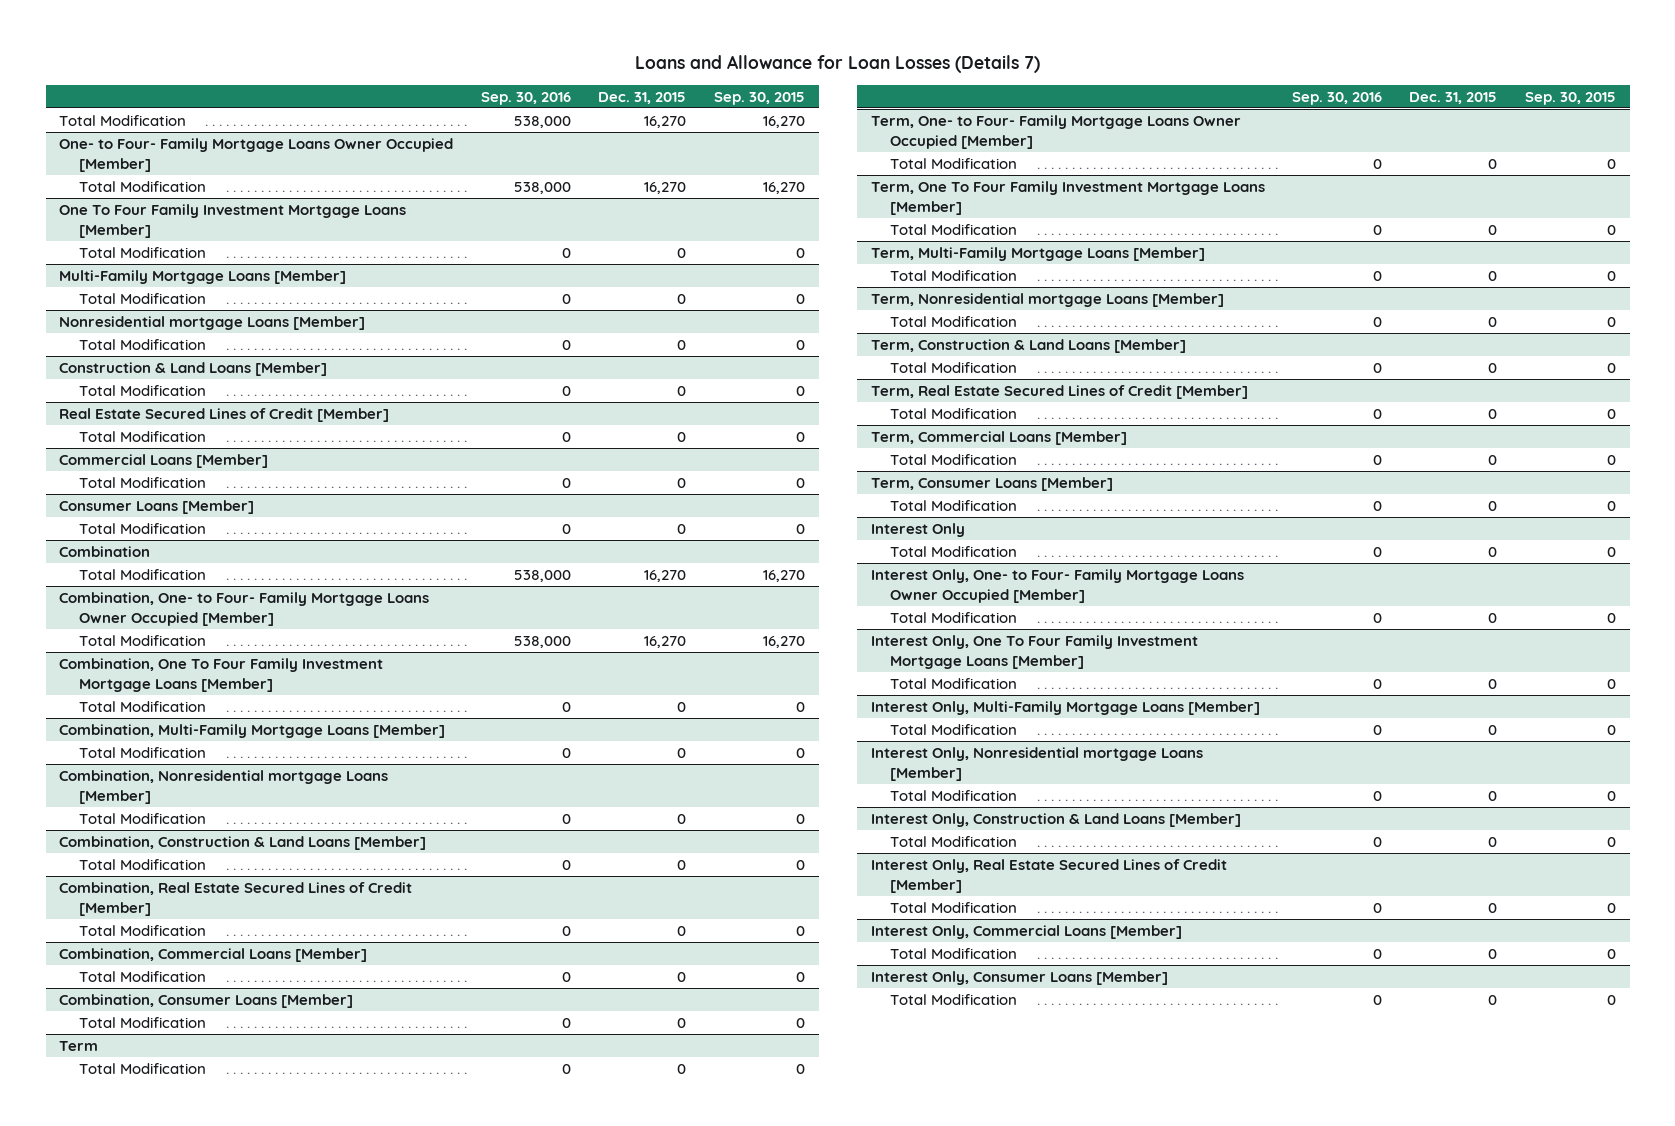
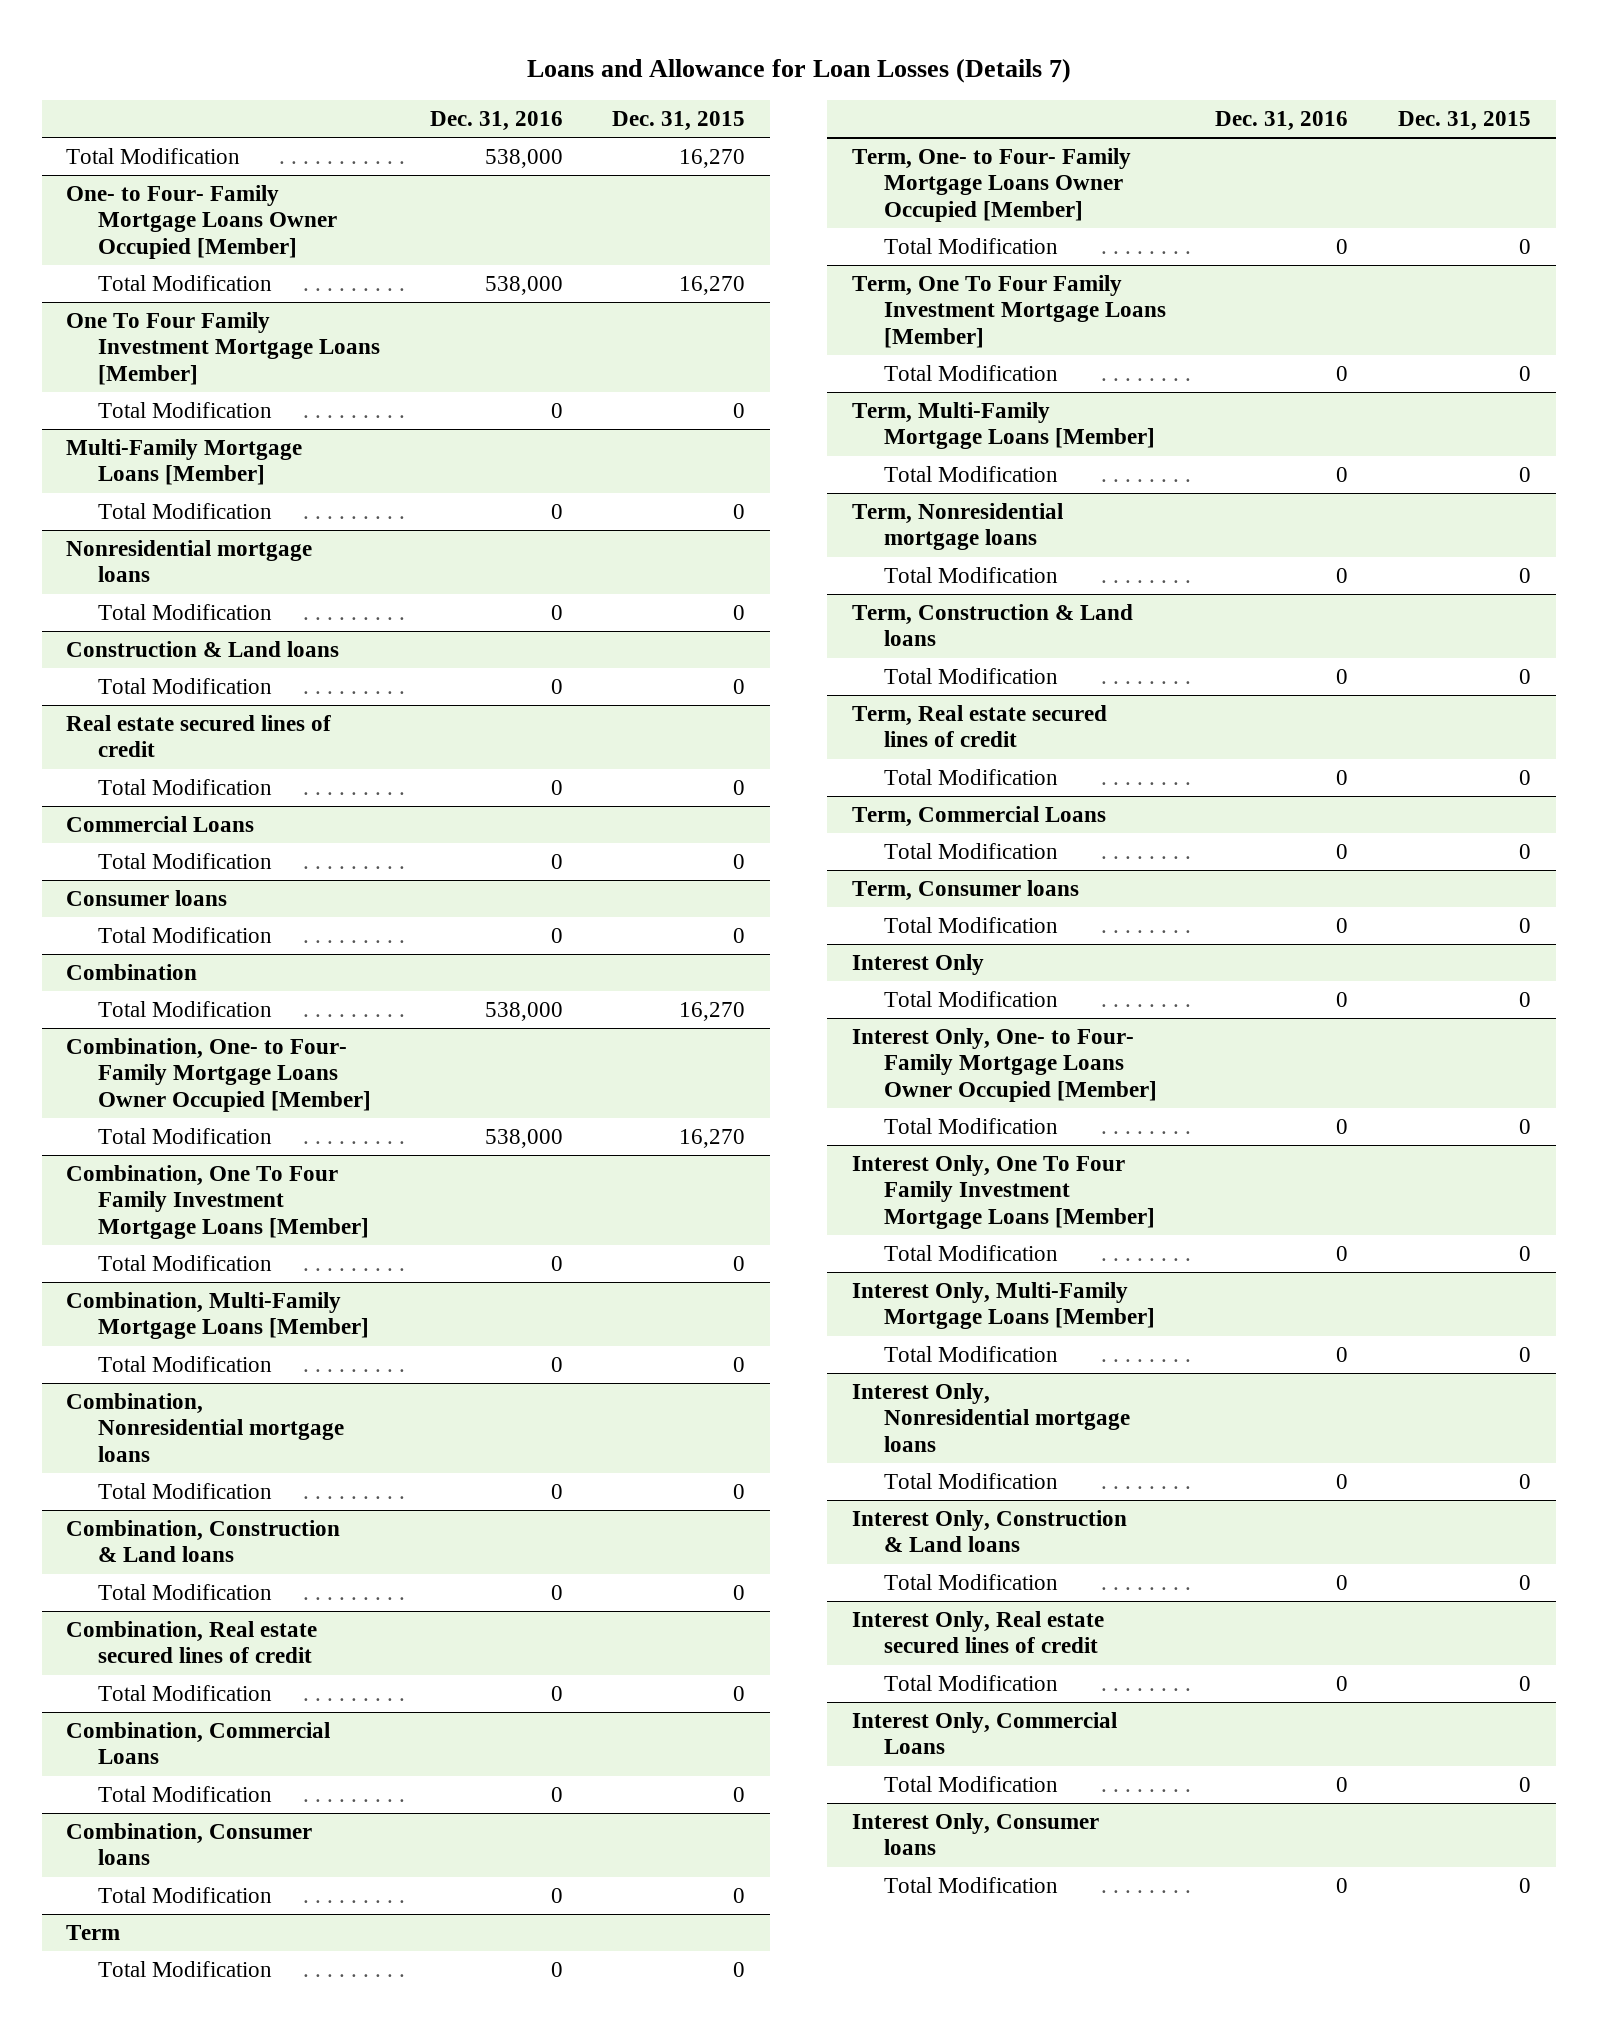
[480,91,571,105] Sep. 30, 2016 -> none
[713,91,805,105] Sep. 30, 2015 -> none
none -> [429,110,563,131] Dec. 31, 2016
[59,316,366,331] Nonresidential mortgage Loans [Member] -> [66,540,313,583] Nonresidential mortgage loans
[59,362,328,377] Construction & Land Loans [Member] -> [66,641,340,658] Construction & Land loans
[59,408,390,423] Real Estate Secured Lines of Credit [Member] -> [66,715,332,758] Real estate secured lines of credit
[59,454,269,469] Commercial Loans [Member] -> [66,816,255,833] Commercial Loans
[59,500,255,515] Consumer Loans [Member] -> [66,890,228,907] Consumer loans
[59,770,389,804] Combination, Nonresidential mortgage Loans [Member] -> [66,1393,345,1462] Combination, Nonresidential mortgage loans
[59,836,427,851] Combination, Construction & Land Loans [Member] -> [66,1520,341,1563] Combination, Construction & Land loans
[59,882,413,916] Combination, Real Estate Secured Lines of Credit [Member] -> [66,1621,318,1664] Combination, Real estate secured lines of credit
[59,948,368,963] Combination, Commercial Loans [Member] -> [66,1722,331,1765] Combination, Commercial Loans
[59,994,354,1009] Combination, Consumer Loans [Member] -> [66,1823,313,1866] Combination, Consumer loans
[870,293,1224,308] Term, Nonresidential mortgage Loans [Member] -> [852,503,1064,551] Term, Nonresidential mortgage loans
[870,339,1186,354] Term, Construction & Land Loans [Member] -> [852,604,1134,647] Term, Construction & Land loans
[870,385,1248,400] Term, Real Estate Secured Lines of Credit [Member] -> [852,705,1108,748] Term, Real estate secured lines of credit
[870,431,1127,446] Term, Commercial Loans [Member] -> [852,806,1107,828] Term, Commercial Loans
[870,477,1113,492] Term, Consumer Loans [Member] -> [852,880,1080,902] Term, Consumer loans
[870,747,1203,781] Interest Only, Nonresidential mortgage Loans [Member] -> [852,1383,1130,1452] Interest Only, Nonresidential mortgage loans
[870,813,1241,828] Interest Only, Construction & Land Loans [Member] -> [852,1510,1128,1553] Interest Only, Construction & Land loans
[870,859,1227,893] Interest Only, Real Estate Secured Lines of Credit [Member] -> [852,1611,1105,1654] Interest Only, Real estate secured lines of credit
[870,925,1182,940] Interest Only, Commercial Loans [Member] -> [852,1712,1118,1755] Interest Only, Commercial Loans
[870,971,1168,986] Interest Only, Consumer Loans [Member] -> [852,1813,1100,1856] Interest Only, Consumer loans

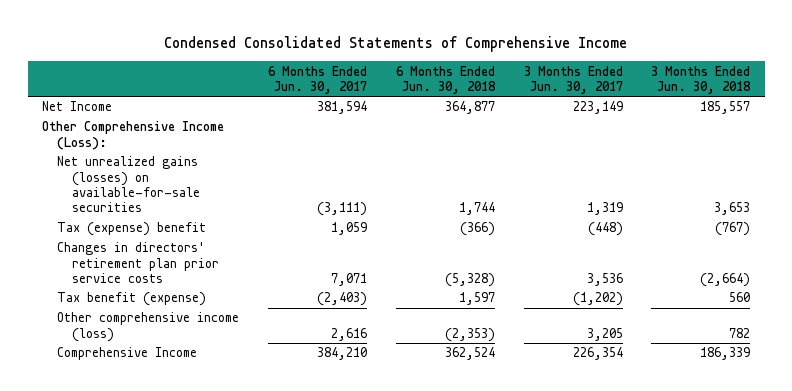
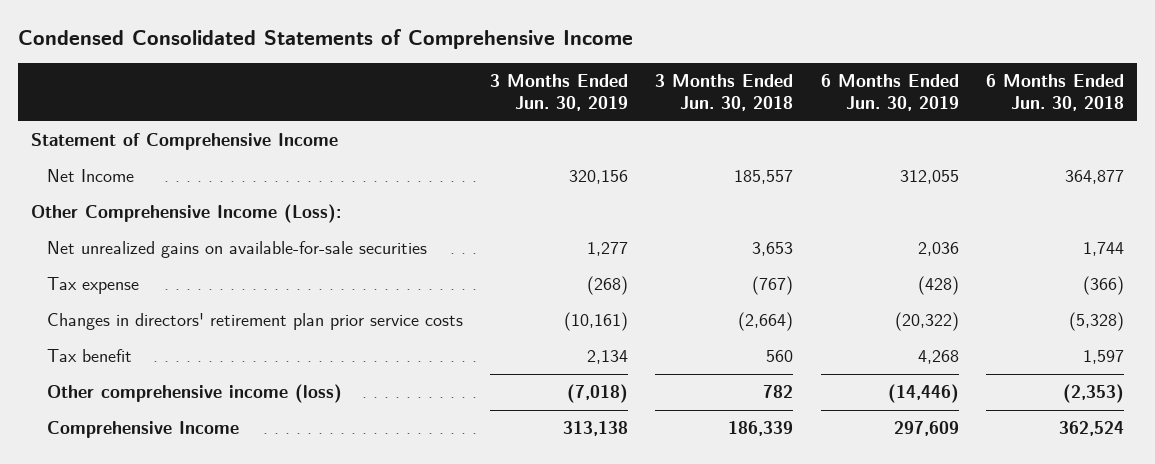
[267,65,367,94] 6 Months Ended Jun. 30, 2017 -> none
[523,65,623,94] 3 Months Ended Jun. 30, 2017 -> none
none -> [490,73,629,111] 3 Months Ended Jun. 30, 2019
none -> [820,73,959,111] 6 Months Ended Jun. 30, 2019
none -> [31,133,339,151] Statement of Comprehensive Income
[57,156,201,213] Net unrealized gains (losses) on available-for-sale securities -> [47,241,428,259] Net unrealized gains on available-for-sale securities
[57,222,207,237] Tax (expense) benefit -> [47,277,140,295] Tax expense
[57,292,207,307] Tax benefit (expense) -> [47,349,133,363] Tax benefit

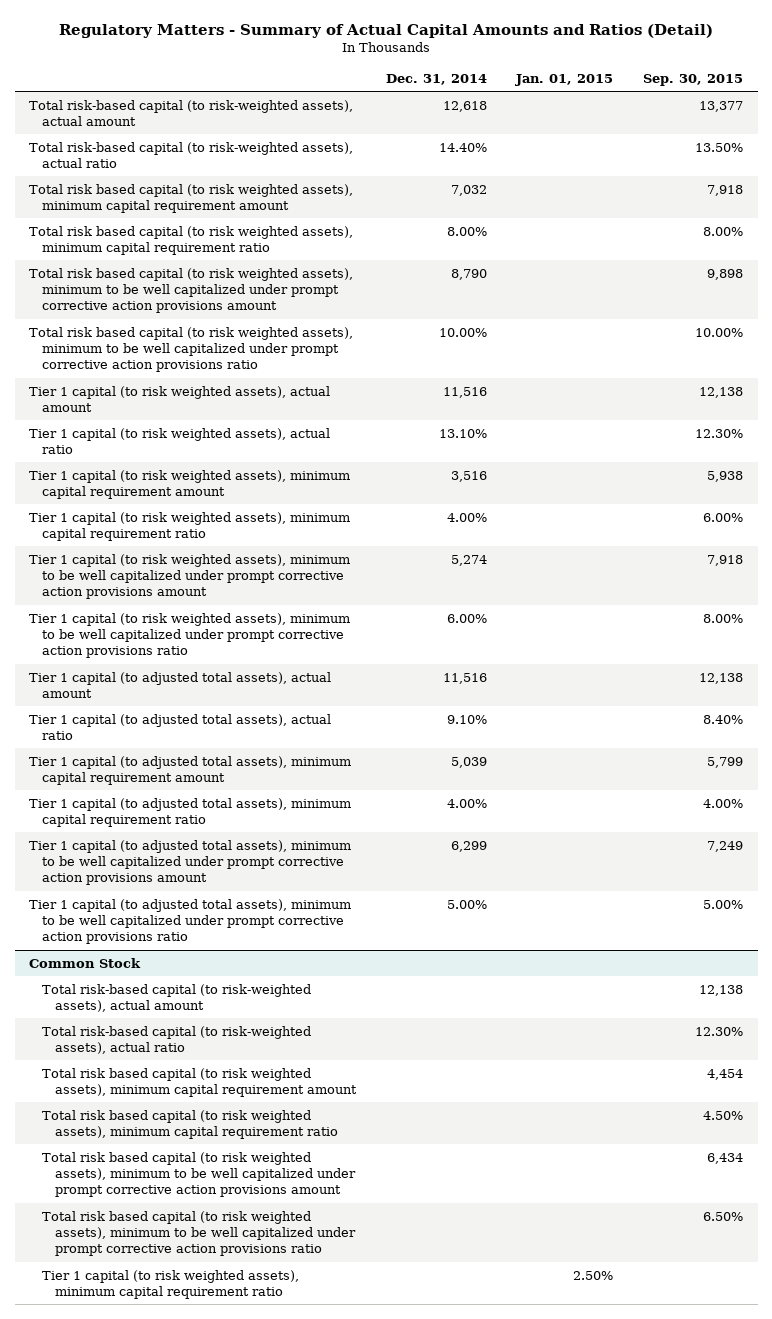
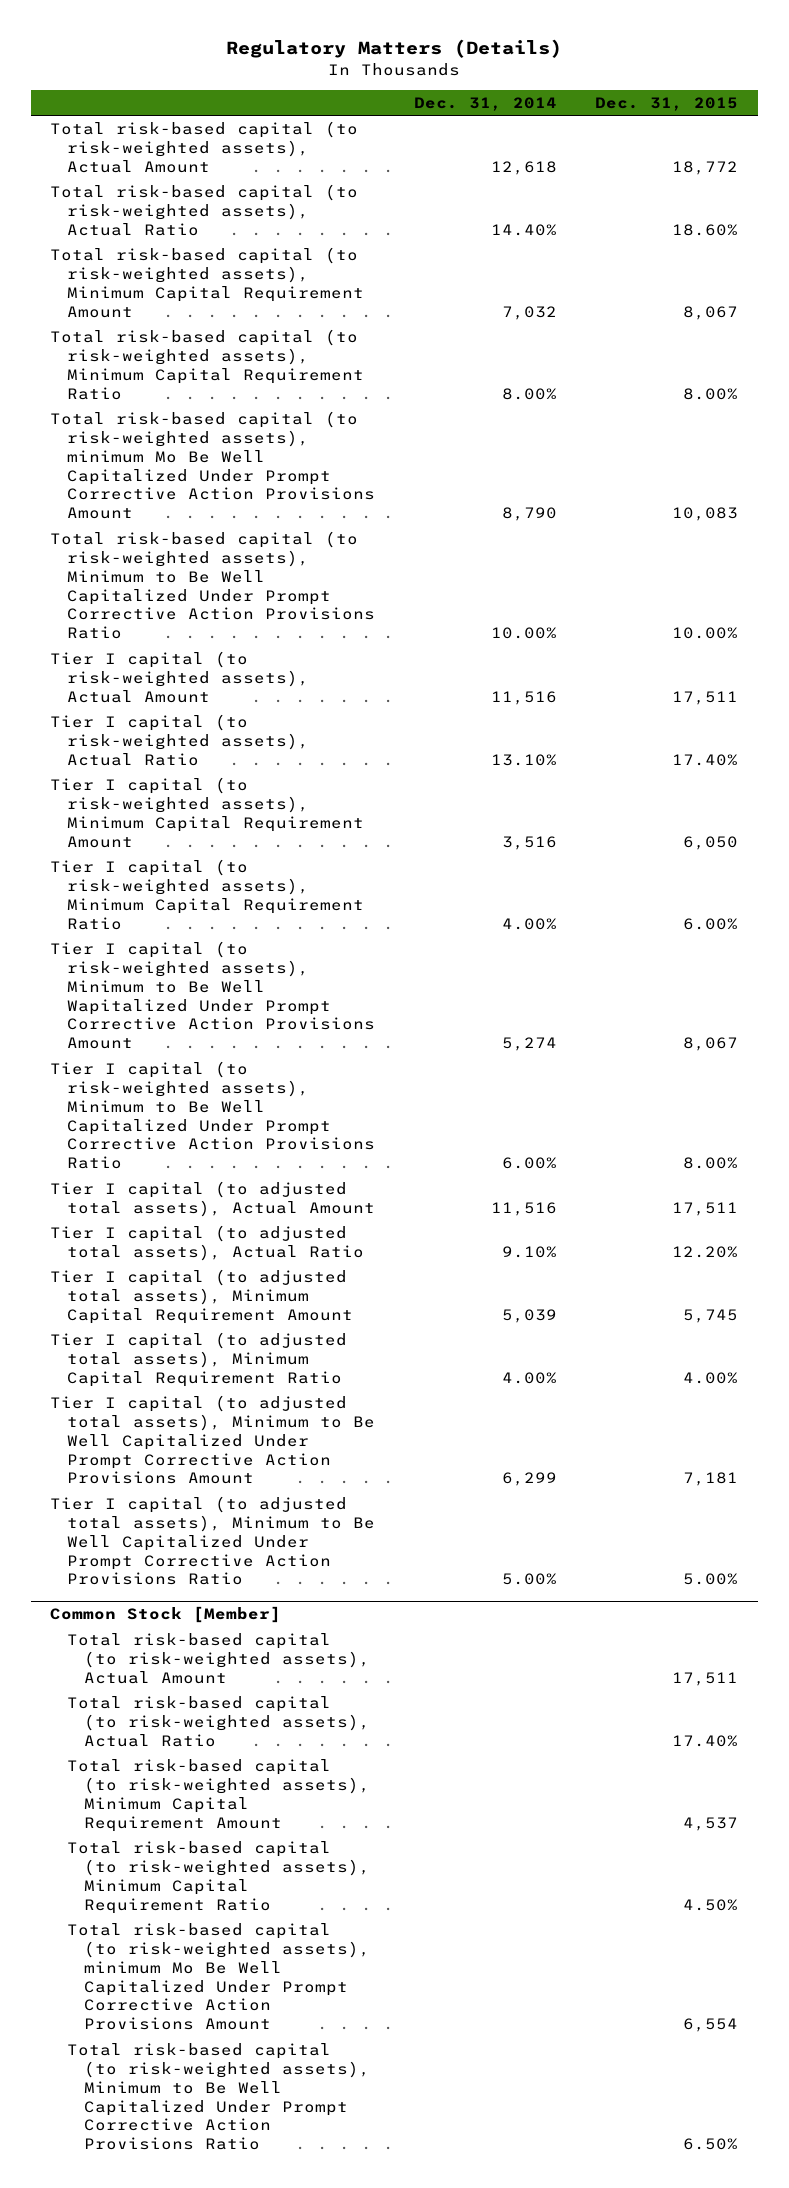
[59,23,714,38] Regulatory Matters - Summary of Actual Capital Amounts and Ratios (Detail) -> [226,39,563,59] Regulatory Matters (Details)
[515,73,614,86] Jan. 01, 2015 -> none
[642,73,743,86] Sep. 30, 2015 -> none
none -> [595,97,739,112] Dec. 31, 2015
[42,1269,300,1299] Tier 1 capital (to risk weighted assets), minimum capital requirement ratio -> none
[29,99,354,126] Total risk-based capital (to risk-weighted assets), actual amount -> [50,120,359,173] Total risk-based capital (to risk-weighted assets), Actual Amount
[29,141,354,168] Total risk-based capital (to risk-weighted assets), actual ratio -> [50,183,359,236] Total risk-based capital (to risk-weighted assets), Actual Ratio
[29,183,354,213] Total risk based capital (to risk weighted assets), minimum capital requirement amount -> [50,246,364,318] Total risk-based capital (to risk-weighted assets), Minimum Capital Requirement Amount
[29,225,354,255] Total risk based capital (to risk weighted assets), minimum capital requirement ratio -> [50,328,364,400] Total risk-based capital (to risk-weighted assets), Minimum Capital Requirement Ratio
[29,267,354,314] Total risk based capital (to risk weighted assets), minimum to be well capitalized under prompt corrective action provisions amount -> [50,410,375,520] Total risk-based capital (to risk-weighted assets), minimum Mo Be Well Capitalized Under Prompt Corrective Action Provisions Amount
[29,326,354,373] Total risk based capital (to risk weighted assets), minimum to be well capitalized under prompt corrective action provisions ratio -> [50,530,375,640] Total risk-based capital (to risk-weighted assets), Minimum to Be Well Capitalized Under Prompt Corrective Action Provisions Ratio
[29,385,331,412] Tier 1 capital (to risk weighted assets), actual amount -> [50,650,309,703] Tier I capital (to risk-weighted assets), Actual Amount
[29,427,331,454] Tier 1 capital (to risk weighted assets), actual ratio -> [50,713,309,766] Tier I capital (to risk-weighted assets), Actual Ratio
[29,469,351,499] Tier 1 capital (to risk weighted assets), minimum capital requirement amount -> [50,776,364,848] Tier I capital (to risk-weighted assets), Minimum Capital Requirement Amount
[29,511,351,541] Tier 1 capital (to risk weighted assets), minimum capital requirement ratio -> [50,858,364,930] Tier I capital (to risk-weighted assets), Minimum Capital Requirement Ratio
[29,553,351,600] Tier 1 capital (to risk weighted assets), minimum to be well capitalized under prompt corrective action provisions amount -> [50,940,375,1050] Tier I capital (to risk-weighted assets), Minimum to Be Well Wapitalized Under Prompt Corrective Action Provisions Amount
[29,612,351,659] Tier 1 capital (to risk weighted assets), minimum to be well capitalized under prompt corrective action provisions ratio -> [50,1060,375,1170] Tier I capital (to risk-weighted assets), Minimum to Be Well Capitalized Under Prompt Corrective Action Provisions Ratio
[29,671,332,698] Tier 1 capital (to adjusted total assets), actual amount -> [50,1180,375,1217] Tier I capital (to adjusted total assets), Actual Amount
[29,713,332,740] Tier 1 capital (to adjusted total assets), actual ratio -> [50,1224,364,1261] Tier I capital (to adjusted total assets), Actual Ratio
[29,755,352,785] Tier 1 capital (to adjusted total assets), minimum capital requirement amount -> [50,1268,353,1324] Tier I capital (to adjusted total assets), Minimum Capital Requirement Amount
[29,797,352,827] Tier 1 capital (to adjusted total assets), minimum capital requirement ratio -> [50,1331,348,1387] Tier I capital (to adjusted total assets), Minimum Capital Requirement Ratio
[29,839,352,886] Tier 1 capital (to adjusted total assets), minimum to be well capitalized under prompt corrective action provisions amount -> [50,1394,375,1485] Tier I capital (to adjusted total assets), Minimum to Be Well Capitalized Under Prompt Corrective Action Provisions Amount
[29,898,352,945] Tier 1 capital (to adjusted total assets), minimum to be well capitalized under prompt corrective action provisions ratio -> [50,1495,375,1586] Tier I capital (to adjusted total assets), Minimum to Be Well Capitalized Under Prompt Corrective Action Provisions Ratio
[29,957,142,968] Common Stock -> [50,1606,282,1624] Common Stock [Member]
[42,983,312,1012] Total risk-based capital (to risk-weighted assets), actual amount -> [66,1632,370,1684] Total risk-based capital (to risk-weighted assets), Actual Amount
[42,1025,312,1054] Total risk-based capital (to risk-weighted assets), actual ratio -> [66,1695,370,1747] Total risk-based capital (to risk-weighted assets), Actual Ratio
[42,1067,358,1097] Total risk based capital (to risk weighted assets), minimum capital requirement amount -> [66,1758,370,1832] Total risk-based capital (to risk-weighted assets), Minimum Capital Requirement Amount
[42,1109,339,1139] Total risk based capital (to risk weighted assets), minimum capital requirement ratio -> [66,1840,370,1914] Total risk-based capital (to risk-weighted assets), Minimum Capital Requirement Ratio
[42,1151,357,1198] Total risk based capital (to risk weighted assets), minimum to be well capitalized under prompt corrective action provisions amount -> [66,1922,370,2031] Total risk-based capital (to risk-weighted assets), minimum Mo Be Well Capitalized Under Prompt Corrective Action Provisions Amount
[42,1210,357,1257] Total risk based capital (to risk weighted assets), minimum to be well capitalized under prompt corrective action provisions ratio -> [66,2042,370,2151] Total risk-based capital (to risk-weighted assets), Minimum to Be Well Capitalized Under Prompt Corrective Action Provisions Ratio

